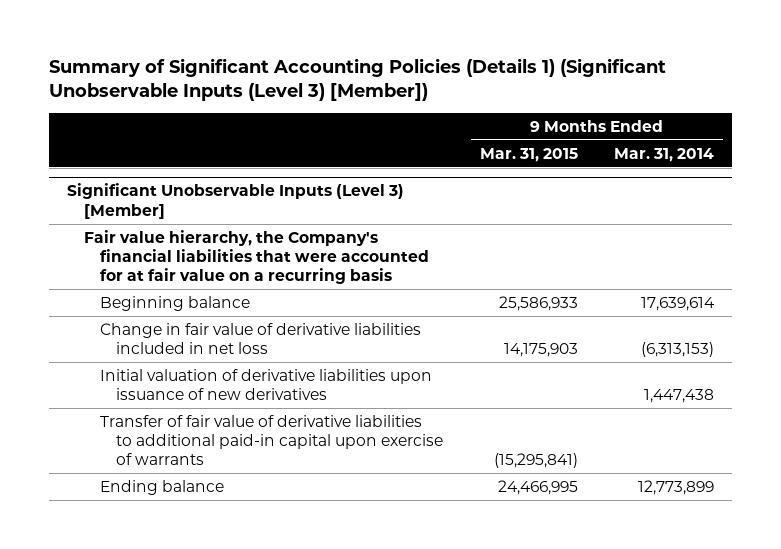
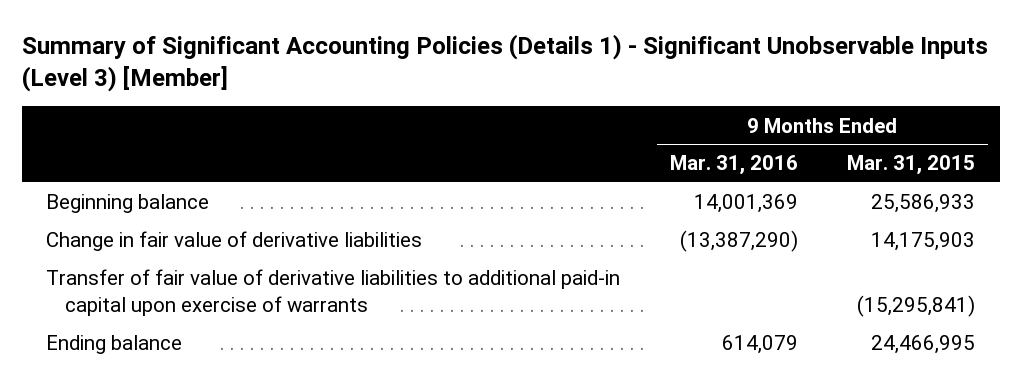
[48,58,666,102] Summary of Significant Accounting Policies (Details 1) (Significant Unobservable Inputs (Level 3) [Member]) -> [21,33,988,92] Summary of Significant Accounting Policies (Details 1) - Significant Unobservable Inputs (Level 3) [Member]
[614,147,715,162] Mar. 31, 2014 -> none
none -> [669,155,798,176] Mar. 31, 2016
[67,183,405,219] Significant Unobservable Inputs (Level 3) [Member] -> none
[83,229,429,285] Fair value hierarchy, the Company's financial liabilities that were accounted for at fair value on a recurring basis -> none
[99,368,432,401] Initial valuation of derivative liabilities upon issuance of new derivatives -> none
[99,322,421,355] Change in fair value of derivative liabilities included in net loss -> [46,231,423,252] Change in fair value of derivative liabilities

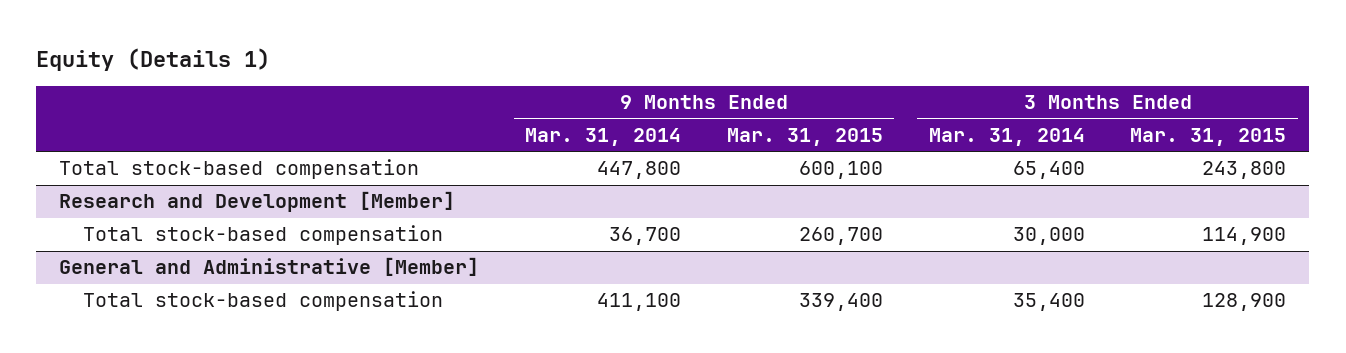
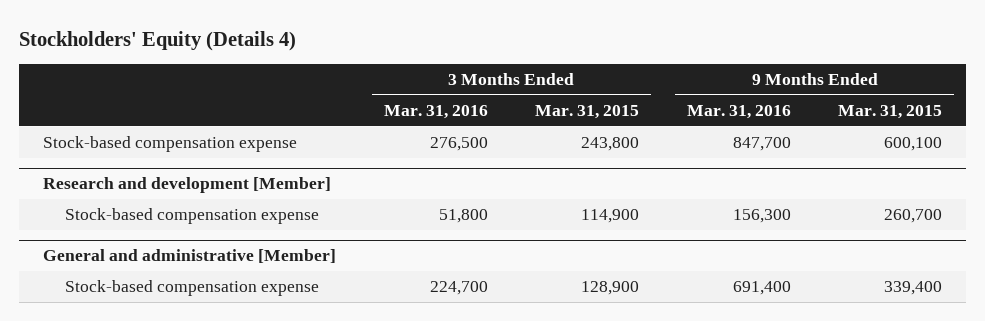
[36,47,271,71] Equity (Details 1) -> [19,31,297,52] Stockholders' Equity (Details 4)
[525,127,682,146] Mar. 31, 2014 -> none
[928,127,1085,146] Mar. 31, 2014 -> none
none -> [383,105,488,120] Mar. 31, 2016
none -> [686,105,791,120] Mar. 31, 2016
[59,159,420,180] Total stock-based compensation -> [42,136,297,153] Stock-based compensation expense
[59,191,456,213] Research and Development [Member] -> [42,177,331,194] Research and development [Member]
[83,225,444,246] Total stock-based compensation -> [65,208,320,225] Stock-based compensation expense
[59,257,480,277] General and Administrative [Member] -> [42,249,336,264] General and administrative [Member]
[83,291,444,312] Total stock-based compensation -> [65,280,320,297] Stock-based compensation expense

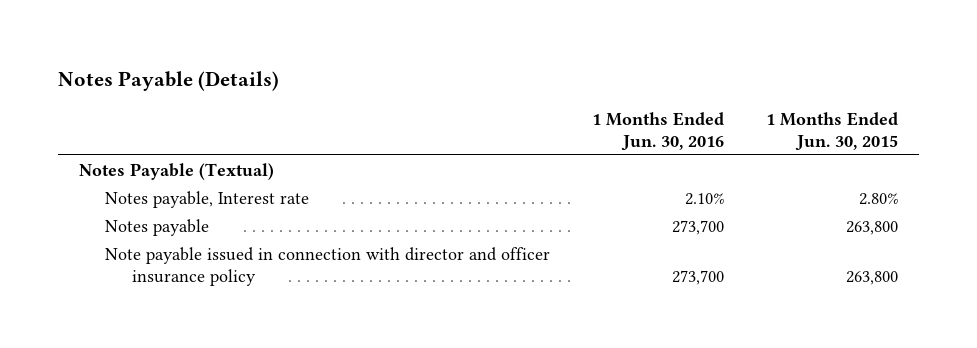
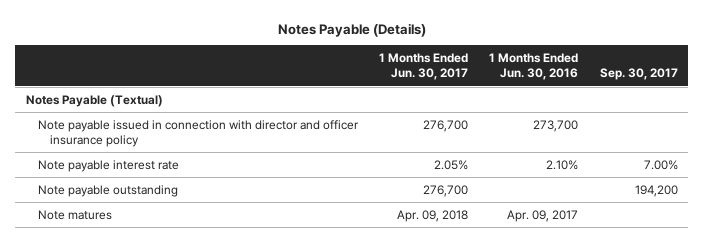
[766,111,899,151] 1 Months Ended Jun. 30, 2015 -> none
none -> [379,53,469,81] 1 Months Ended Jun. 30, 2017
none -> [599,68,678,81] Sep. 30, 2017
[105,191,310,209] Notes payable, Interest rate -> none
[105,219,210,237] Notes payable -> none
none -> [37,159,179,172] Note payable interest rate
none -> [37,184,178,197] Note payable outstanding
none -> [37,209,112,220] Note matures

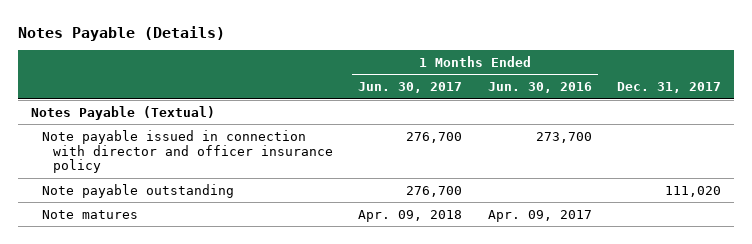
[599,68,678,81] Sep. 30, 2017 -> none
none -> [617,82,722,94] Dec. 31, 2017
[37,159,179,172] Note payable interest rate -> none

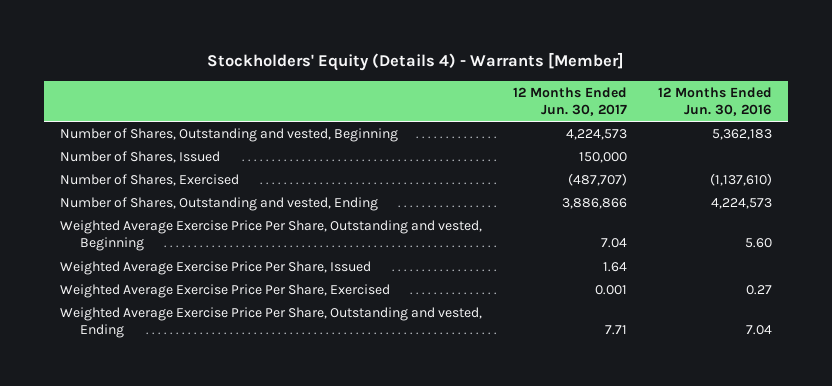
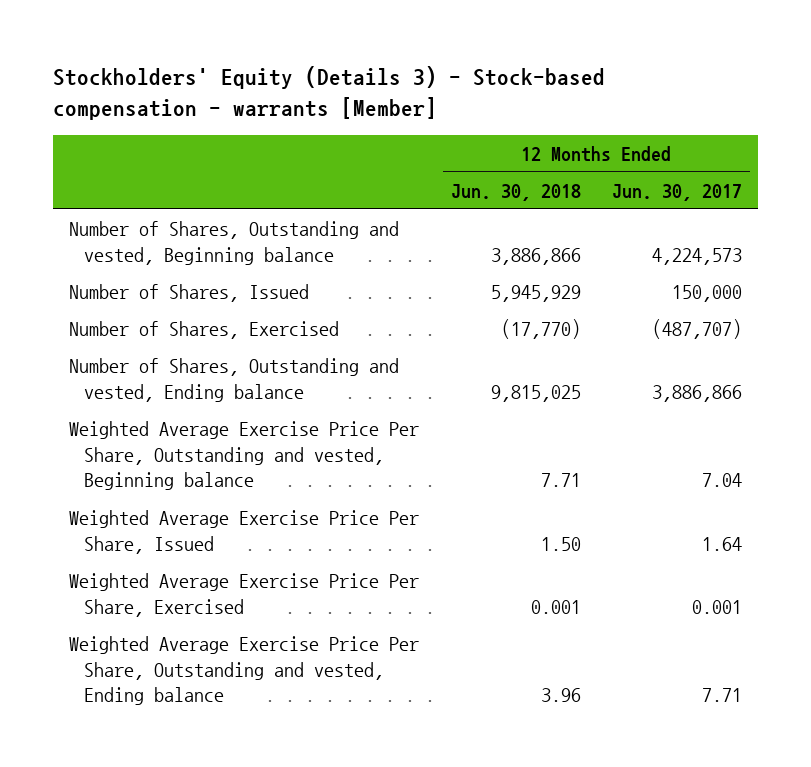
[206,52,624,72] Stockholders' Equity (Details 4) - Warrants [Member] -> [52,65,605,120] Stockholders' Equity (Details 3) - Stock-based compensation - warrants [Member]
[658,86,773,116] 12 Months Ended Jun. 30, 2016 -> none
none -> [450,183,581,201] Jun. 30, 2018
[59,128,398,143] Number of Shares, Outstanding and vested, Beginning -> [68,220,399,265] Number of Shares, Outstanding and vested, Beginning balance
[59,197,378,212] Number of Shares, Outstanding and vested, Ending -> [68,357,399,402] Number of Shares, Outstanding and vested, Ending balance
[59,220,482,252] Weighted Average Exercise Price Per Share, Outstanding and vested, Beginning -> [68,420,419,491] Weighted Average Exercise Price Per Share, Outstanding and vested, Beginning balance
[59,307,482,339] Weighted Average Exercise Price Per Share, Outstanding and vested, Ending -> [68,635,419,706] Weighted Average Exercise Price Per Share, Outstanding and vested, Ending balance

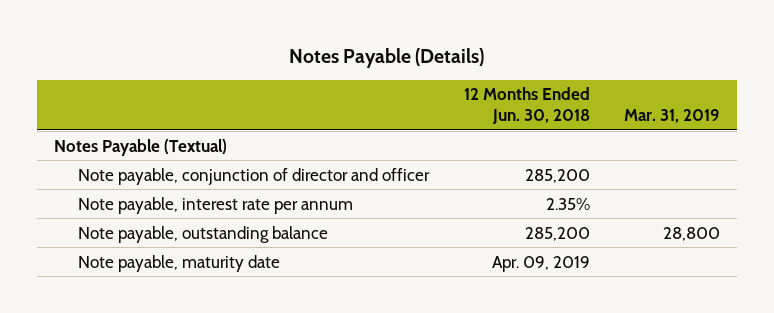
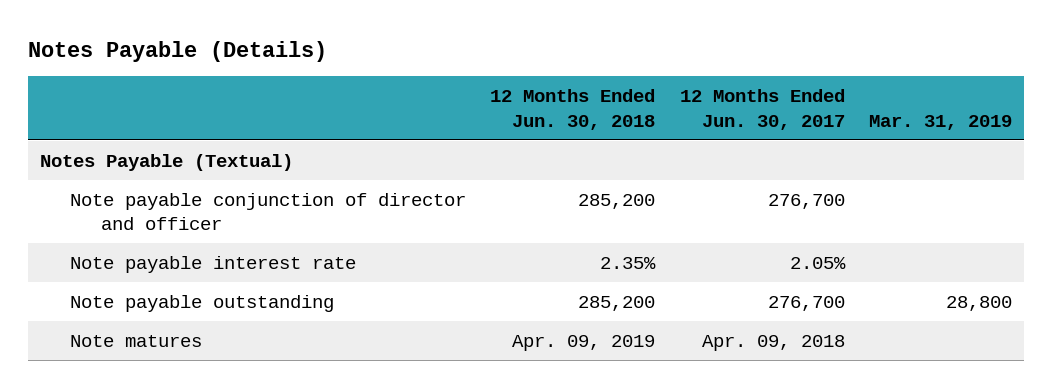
none -> [679,89,845,130] 12 Months Ended Jun. 30, 2017
[78,167,431,185] Note payable, conjunction of director and officer -> [70,192,467,231] Note payable conjunction of director and officer
[78,196,354,214] Note payable, interest rate per annum -> [70,255,357,273] Note payable interest rate
[78,225,329,243] Note payable, outstanding balance -> [70,294,335,312] Note payable outstanding
[78,254,281,272] Note payable, maturity date -> [70,334,203,347] Note matures

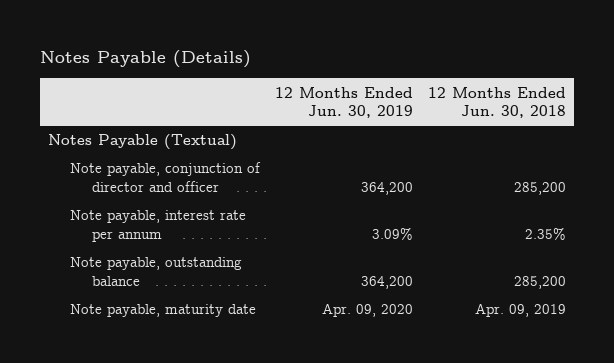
[679,89,845,130] 12 Months Ended Jun. 30, 2017 -> none
[868,114,1012,130] Mar. 31, 2019 -> none
none -> [275,86,414,119] 12 Months Ended Jun. 30, 2019
[70,192,467,231] Note payable conjunction of director and officer -> [69,162,261,192] Note payable, conjunction of director and officer
[70,255,357,273] Note payable interest rate -> [69,210,246,242] Note payable, interest rate per annum
[70,294,335,312] Note payable outstanding -> [69,257,242,286] Note payable, outstanding balance
[70,334,203,347] Note matures -> [69,304,256,318] Note payable, maturity date

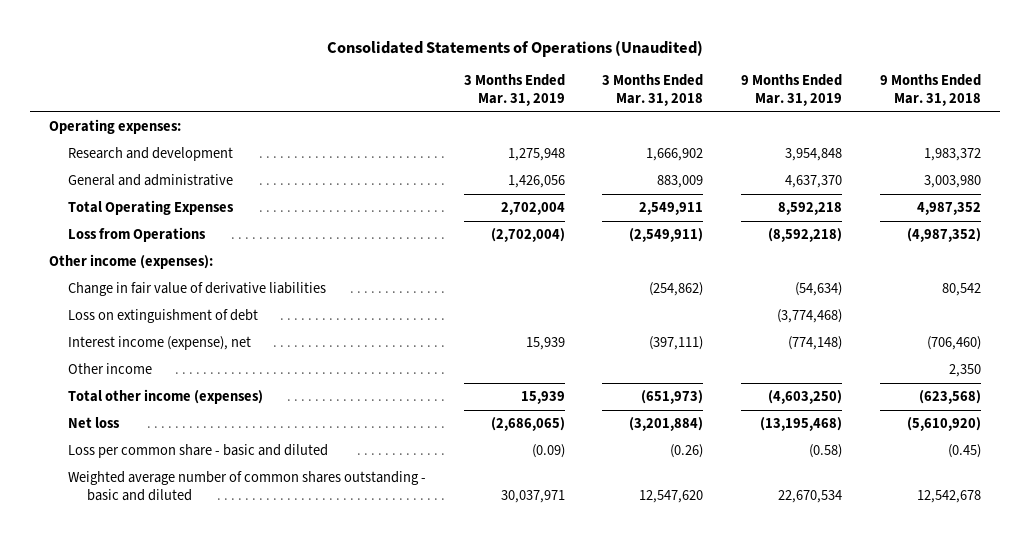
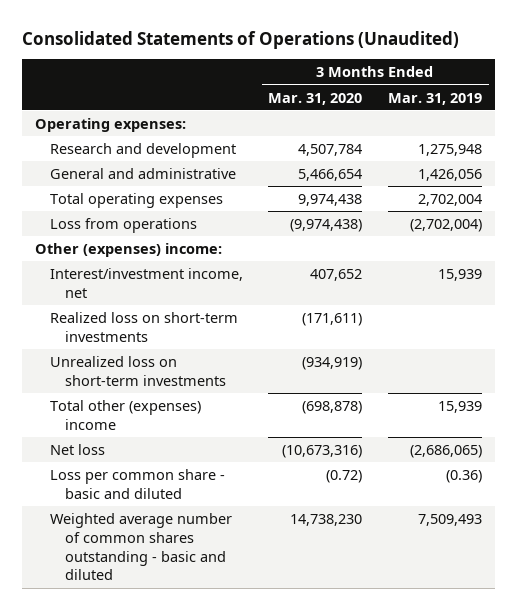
[602,74,704,107] 3 Months Ended Mar. 31, 2018 -> none
[741,74,843,107] 9 Months Ended Mar. 31, 2019 -> none
[879,74,981,107] 9 Months Ended Mar. 31, 2018 -> none
none -> [268,92,363,105] Mar. 31, 2020
[67,282,326,297] Change in fair value of derivative liabilities -> none
[67,309,258,324] Loss on extinguishment of debt -> none
[67,363,152,375] Other income -> none
[67,200,234,216] Total Operating Expenses -> [49,192,223,208] Total operating expenses
[67,227,206,243] Loss from Operations -> [49,217,197,233] Loss from operations
[48,254,213,270] Other income (expenses): -> [34,242,222,257] Other (expenses) income:
[67,336,251,351] Interest income (expense), net -> [49,267,243,298] Interest/investment income, net
none -> [49,311,238,342] Realized loss on short-term investments
none -> [49,355,226,386] Unrealized loss on short-term investments
[67,389,263,405] Total other income (expenses) -> [49,399,201,430] Total other (expenses) income
[531,444,565,459] (0.09) -> [446,469,483,483] (0.36)
[500,490,565,504] 30,037,971 -> [418,513,483,526] 7,509,493

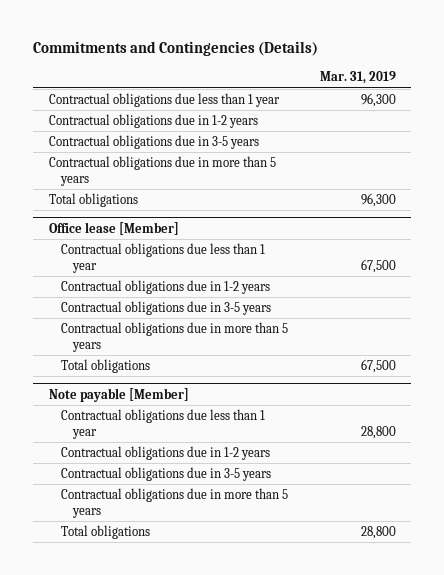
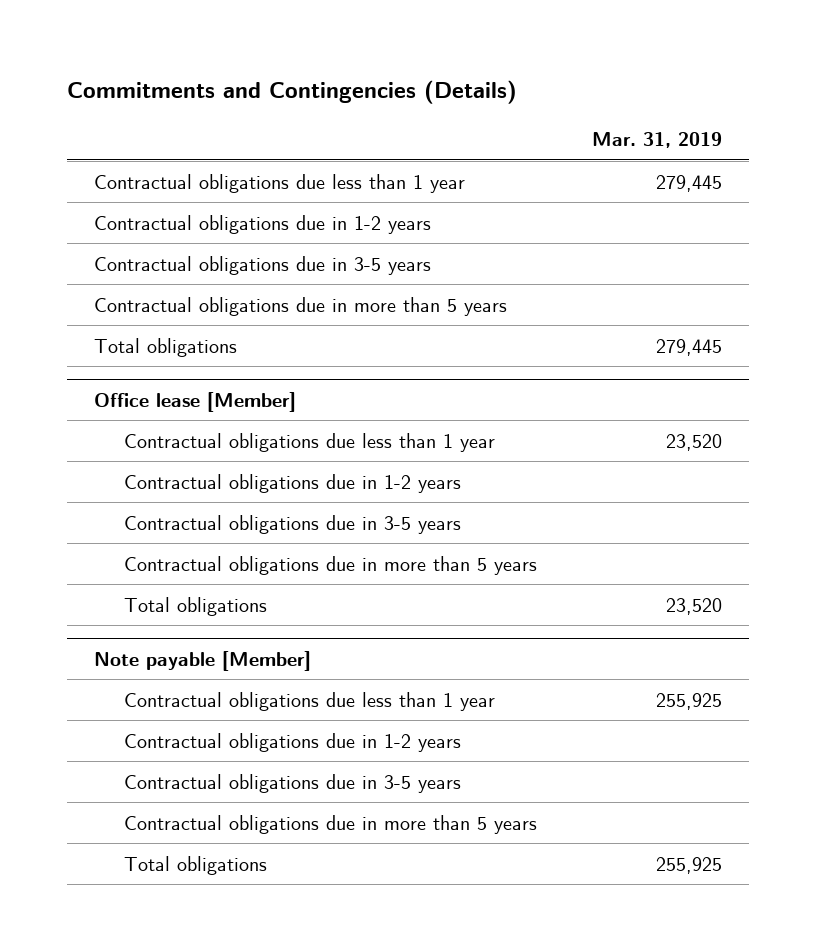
[360,93,396,108] 96,300 -> [656,174,723,192] 279,445
[360,193,396,208] 96,300 -> [656,338,723,356] 279,445
[360,258,396,273] 67,500 -> [666,433,723,451] 23,520
[360,359,396,374] 67,500 -> [666,597,723,615] 23,520
[360,425,396,439] 28,800 -> [656,692,723,710] 255,925
[360,526,396,540] 28,800 -> [656,856,723,874] 255,925

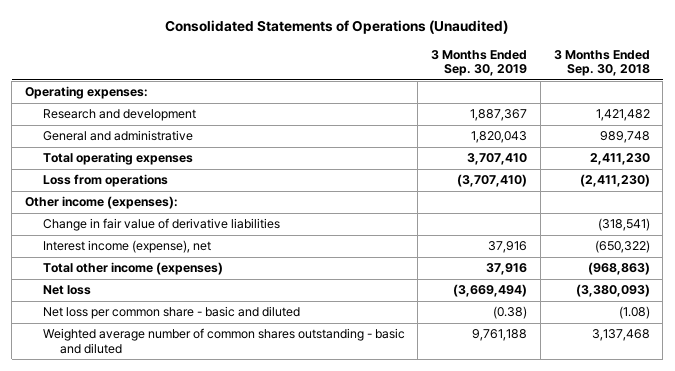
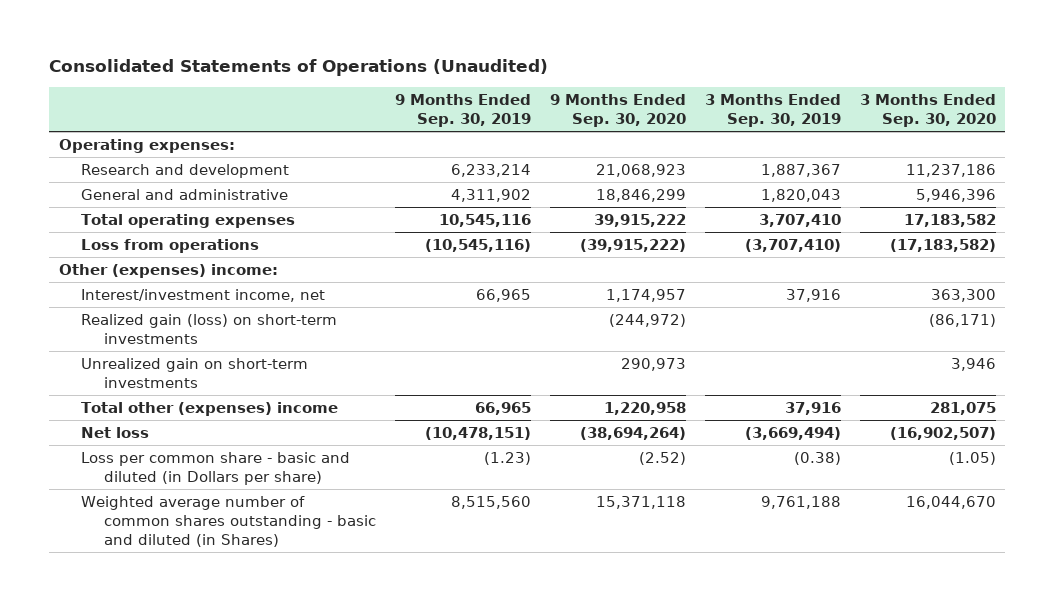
[553,49,650,77] 3 Months Ended Sep. 30, 2018 -> none
none -> [394,94,531,128] 9 Months Ended Sep. 30, 2019
none -> [549,94,686,128] 9 Months Ended Sep. 30, 2020
none -> [859,94,996,128] 3 Months Ended Sep. 30, 2020
[42,218,280,232] Change in fair value of derivative liabilities -> none
[25,196,179,210] Other income (expenses): -> [58,264,278,279] Other (expenses) income:
[42,240,211,254] Interest income (expense), net -> [81,289,326,303] Interest/investment income, net
none -> [81,314,338,345] Realized gain (loss) on short-term investments
none -> [81,358,309,389] Unrealized gain on short-term investments
[42,262,223,276] Total other income (expenses) -> [81,402,339,417] Total other (expenses) income
[42,306,300,320] Net loss per common share - basic and diluted -> [81,452,351,486] Loss per common share - basic and diluted (in Dollars per share)
[42,328,405,354] Weighted average number of common shares outstanding - basic and diluted -> [81,496,377,548] Weighted average number of common shares outstanding - basic and diluted (in Shares)

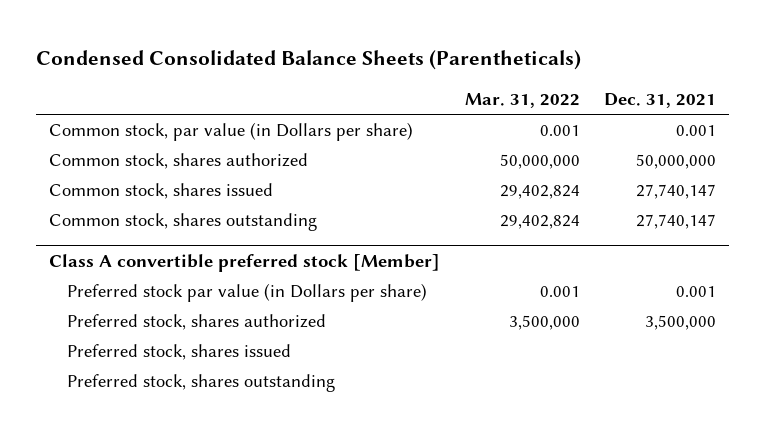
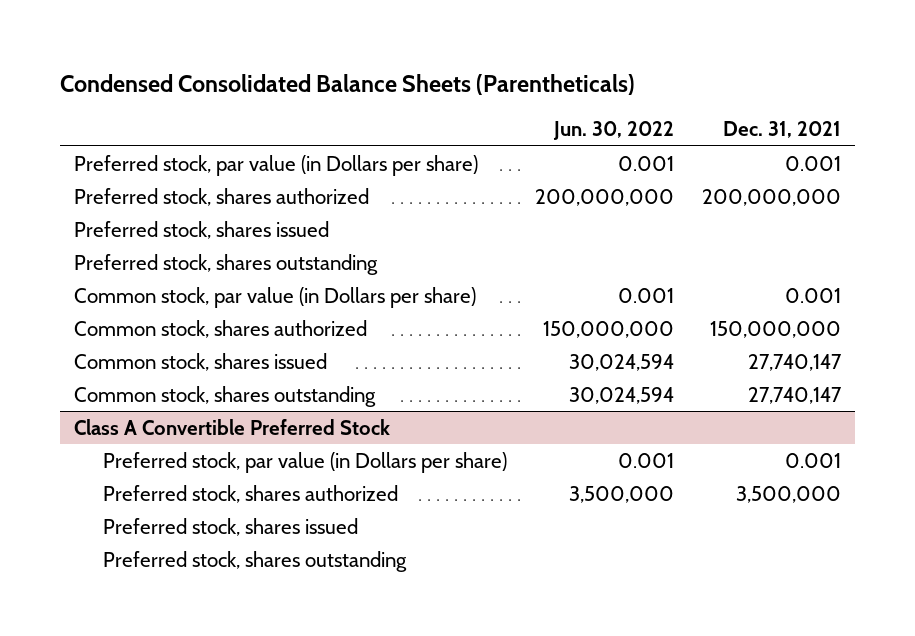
[464,92,580,108] Mar. 31, 2022 -> none
none -> [552,121,674,141] Jun. 30, 2022
none -> [74,154,479,176] Preferred stock, par value (in Dollars per share)
none -> [74,187,370,206] Preferred stock, shares authorized
none -> [74,220,330,239] Preferred stock, shares issued
none -> [74,253,379,275] Preferred stock, shares outstanding
[636,154,717,170] 50,000,000 -> [709,320,841,338] 150,000,000
[48,254,440,273] Class A convertible preferred stock [Member] -> [74,418,391,435] Class A Convertible Preferred Stock
[67,283,428,303] Preferred stock par value (in Dollars per share) -> [103,451,508,473] Preferred stock, par value (in Dollars per share)

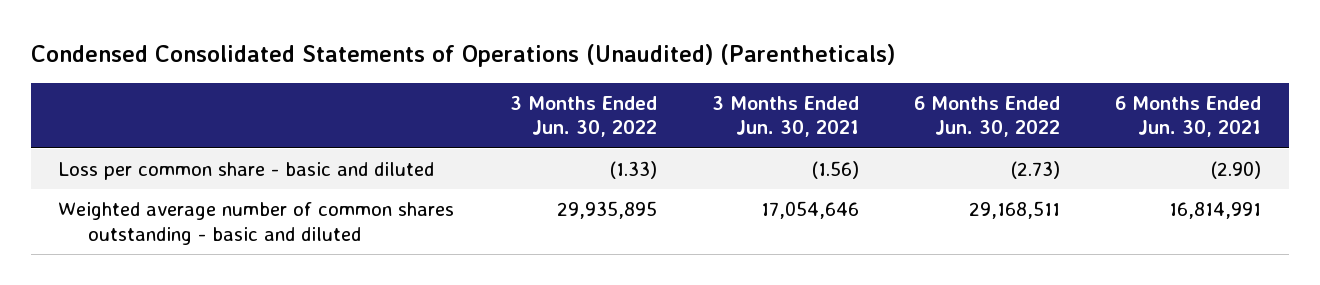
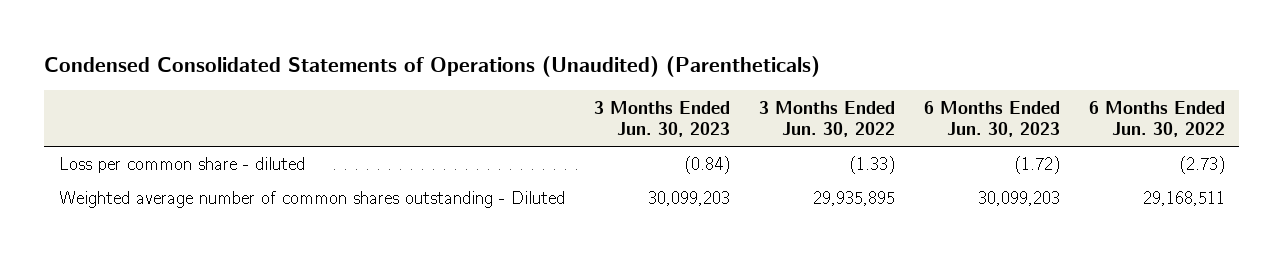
[711,95,859,138] 3 Months Ended Jun. 30, 2021 -> none
[1115,95,1262,138] 6 Months Ended Jun. 30, 2021 -> none
none -> [593,100,730,138] 3 Months Ended Jun. 30, 2023
none -> [923,100,1060,138] 6 Months Ended Jun. 30, 2023
[58,162,435,181] Loss per common share - basic and diluted -> [58,157,305,174] Loss per common share - diluted
[58,202,455,245] Weighted average number of common shares outstanding - basic and diluted -> [58,191,565,209] Weighted average number of common shares outstanding - Diluted

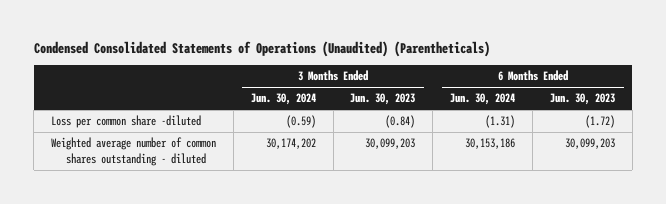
[758,100,895,138] 3 Months Ended Jun. 30, 2022 -> none
[1088,100,1225,138] 6 Months Ended Jun. 30, 2022 -> none
none -> [250,93,316,106] Jun. 30, 2024
none -> [450,93,516,106] Jun. 30, 2024
[58,157,305,174] Loss per common share - diluted -> [51,115,202,129] Loss per common share -diluted
[58,191,565,209] Weighted average number of common shares outstanding - Diluted -> [51,137,217,166] Weighted average number of common shares outstanding - diluted

